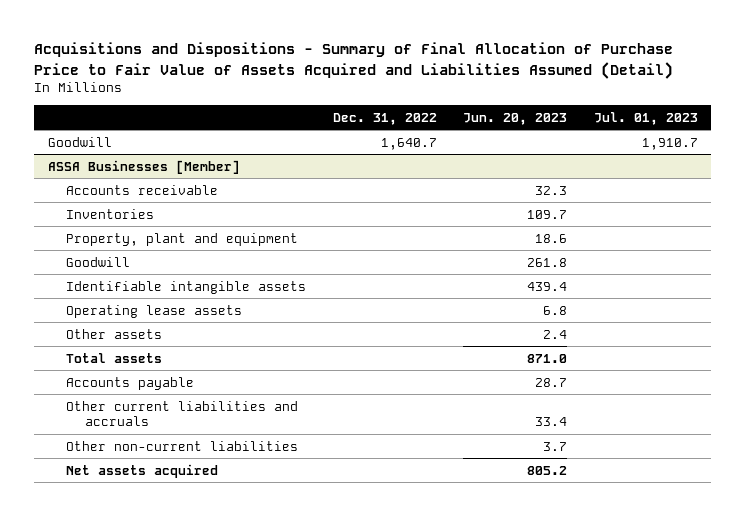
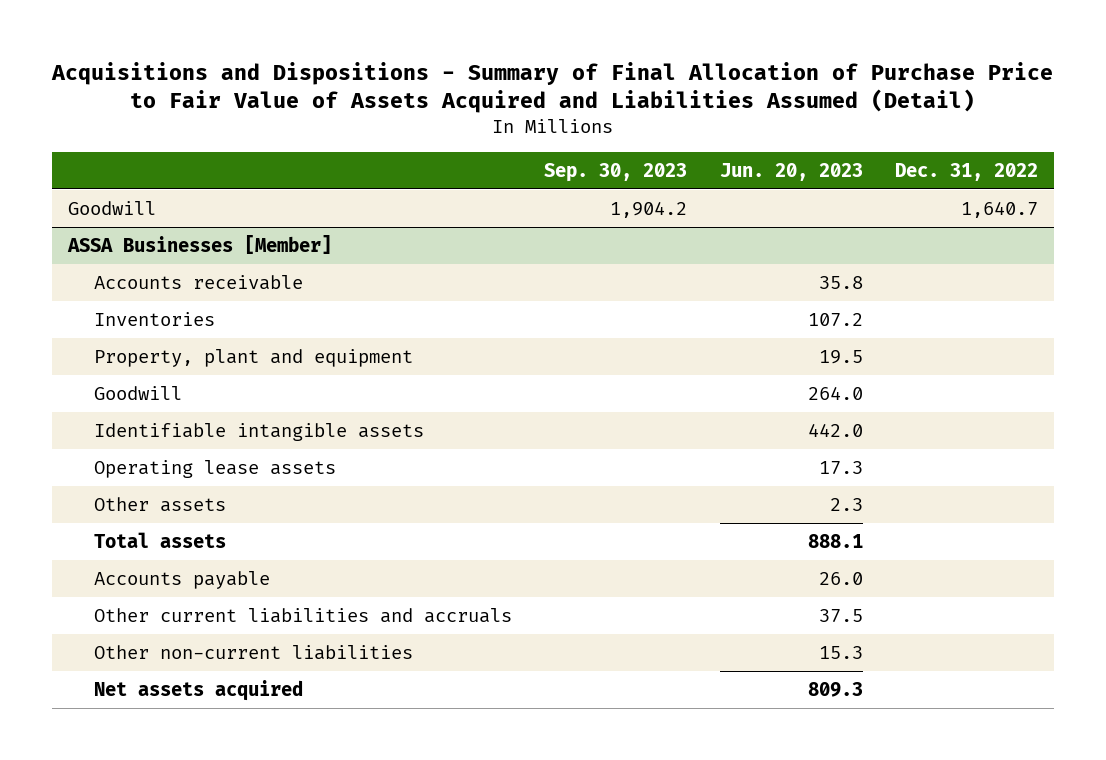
[593,111,698,125] Jul. 01, 2023 -> none
none -> [544,162,688,182] Sep. 30, 2023
[535,185,568,195] 32.3 -> [818,276,863,290] 35.8
[527,209,568,219] 109.7 -> [807,313,863,327] 107.2
[535,233,568,243] 18.6 -> [818,350,863,365] 19.5
[527,257,568,267] 261.8 -> [807,386,863,401] 264.0
[527,281,568,291] 439.4 -> [807,423,863,438] 442.0
[543,305,568,315] 6.8 -> [818,461,863,475] 17.3
[543,329,568,339] 2.4 -> [829,498,863,512] 2.3
[527,353,568,363] 871.0 -> [807,534,863,549] 888.1
[535,377,568,387] 28.7 -> [818,572,863,586] 26.0
[535,417,568,427] 33.4 -> [818,609,863,623] 37.5
[543,441,568,451] 3.7 -> [818,646,863,660] 15.3
[527,465,568,475] 805.2 -> [807,682,863,698] 809.3

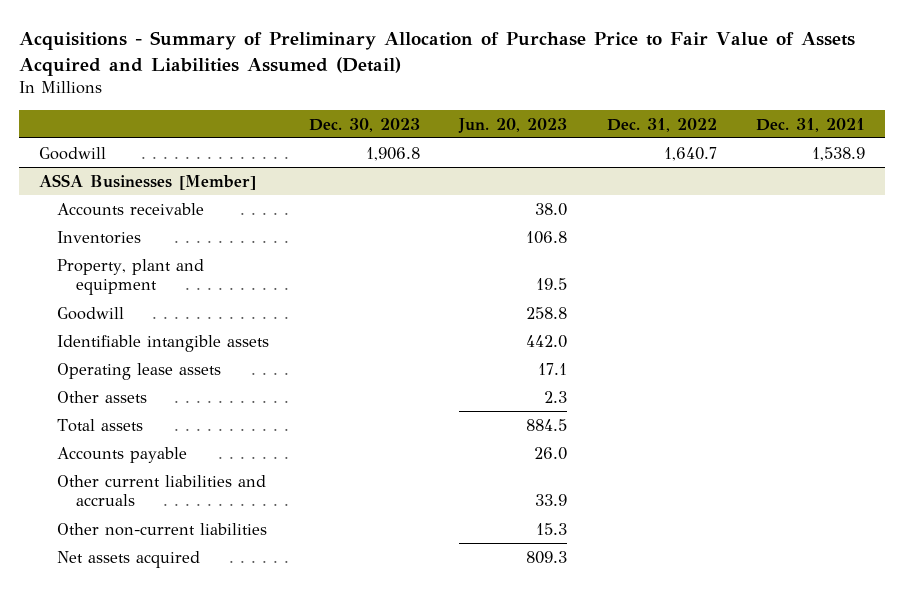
[50,62,1053,114] Acquisitions and Dispositions - Summary of Final Allocation of Purchase Price to Fair Value of Assets Acquired and Liabilities Assumed (Detail) -> [19,30,856,76] Acquisitions - Summary of Preliminary Allocation of Purchase Price to Fair Value of Assets Acquired and Liabilities Assumed (Detail)
[544,162,688,182] Sep. 30, 2023 -> none
none -> [308,117,420,132] Dec. 30, 2023
none -> [756,117,866,132] Dec. 31, 2021
[818,276,863,290] 35.8 -> [535,202,568,216] 38.0
[807,313,863,327] 107.2 -> [526,230,568,244] 106.8
[807,386,863,401] 264.0 -> [526,306,568,319] 258.8
[818,461,863,475] 17.3 -> [538,362,568,375] 17.1
[807,534,863,549] 888.1 -> [526,418,568,431] 884.5
[818,609,863,623] 37.5 -> [535,494,568,507] 33.9

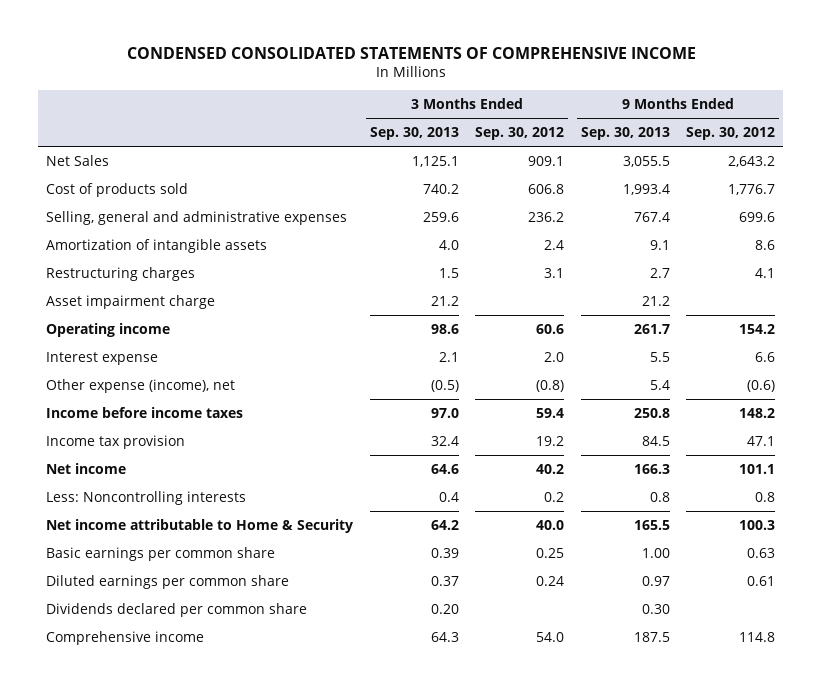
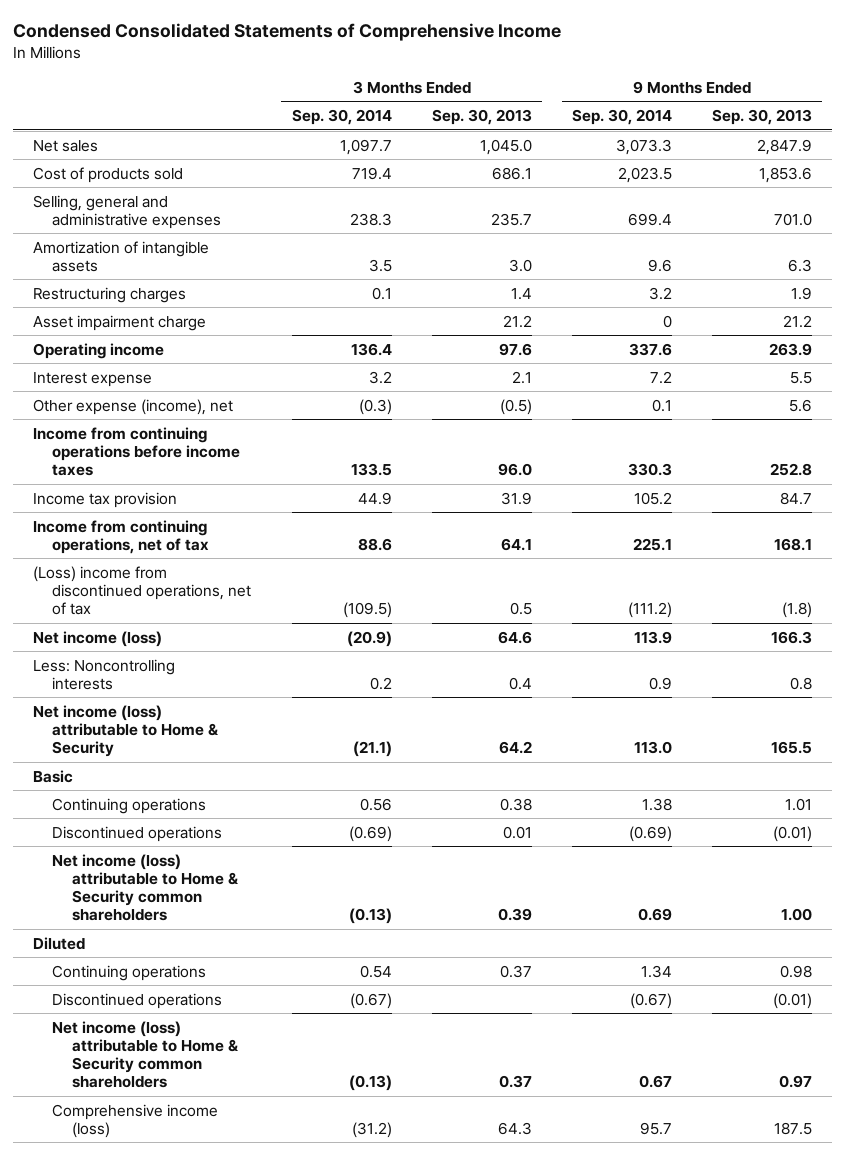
[126,46,696,59] CONDENSED CONSOLIDATED STATEMENTS OF COMPREHENSIVE INCOME -> [12,22,561,41] Condensed Consolidated Statements of Comprehensive Income
[475,126,565,140] Sep. 30, 2012 -> none
[686,126,776,140] Sep. 30, 2012 -> none
none -> [291,109,392,126] Sep. 30, 2014
none -> [571,109,672,126] Sep. 30, 2014
[46,154,110,166] Net Sales -> [32,139,98,152] Net sales
[411,155,459,167] 1,125.1 -> [479,138,532,155] 1,045.0
[622,155,670,167] 3,055.5 -> [757,138,813,155] 2,847.9
[422,183,459,194] 740.2 -> [491,166,532,180] 686.1
[622,183,670,195] 1,993.4 -> [759,166,813,183] 1,853.6
[422,211,459,222] 259.6 -> [490,212,532,226] 235.7
[633,211,670,222] 767.4 -> [774,212,813,226] 701.0
[438,239,459,250] 4.0 -> [508,258,532,272] 3.0
[649,239,670,250] 9.1 -> [788,258,813,272] 6.3
[438,267,459,278] 1.5 -> [510,287,532,300] 1.4
[649,267,670,278] 2.7 -> [791,286,813,300] 1.9
[430,323,459,334] 98.6 -> [498,342,532,356] 97.6
[633,323,670,334] 261.7 -> [769,342,813,356] 263.9
[649,379,670,390] 5.4 -> [789,398,813,412] 5.6
[46,406,244,418] Income before income taxes -> [32,426,241,477] Income from continuing operations before income taxes
[430,407,459,418] 97.0 -> [497,463,532,477] 96.0
[633,407,670,418] 250.8 -> [770,463,813,477] 252.8
[430,435,459,446] 32.4 -> [500,491,532,505] 31.9
[641,435,670,446] 84.5 -> [780,491,813,505] 84.7
none -> [32,519,210,554] Income from continuing operations, net of tax
none -> [32,565,252,616] (Loss) income from discontinued operations, net of tax
[46,462,127,474] Net income -> [32,630,162,647] Net income (loss)
[46,602,308,617] Dividends declared per common share -> none
[46,518,354,533] Net income attributable to Home & Security -> [32,704,220,758] Net income (loss) attributable to Home & Security
none -> [32,769,73,783] Basic
none -> [52,797,207,814] Continuing operations
none -> [52,825,223,842] Discontinued operations
[46,546,276,561] Basic earnings per common share -> [52,853,240,922] Net income (loss) attributable to Home & Security common shareholders
none -> [32,936,85,950] Diluted
none -> [52,964,207,981] Continuing operations
none -> [52,992,223,1009] Discontinued operations
[46,574,290,589] Diluted earnings per common share -> [52,1020,240,1089] Net income (loss) attributable to Home & Security common shareholders
[46,630,205,645] Comprehensive income -> [52,1103,219,1138] Comprehensive income (loss)

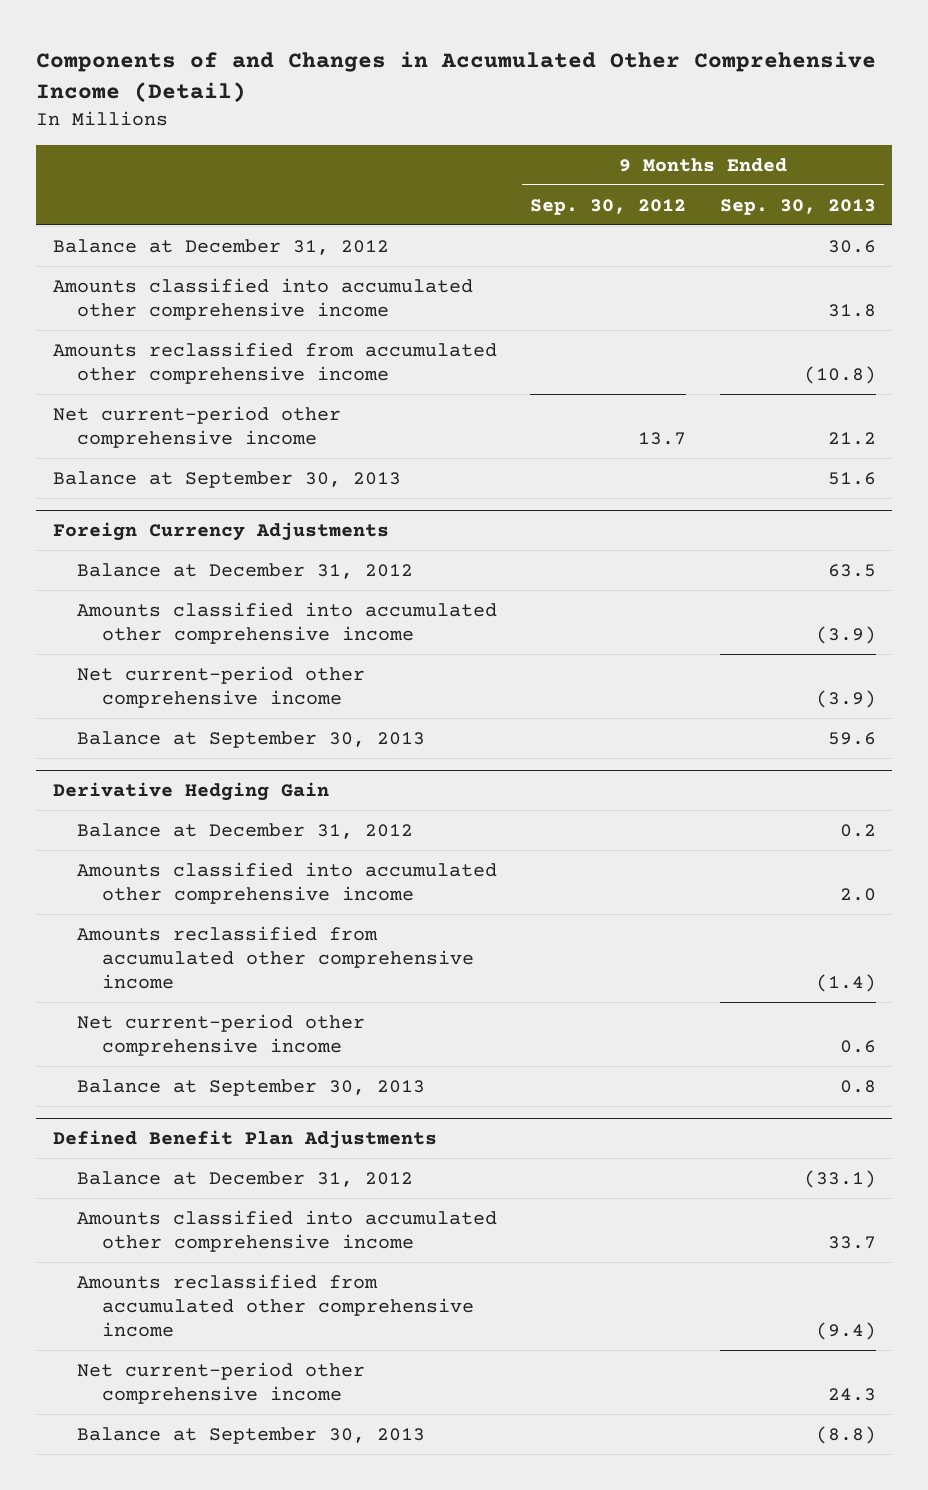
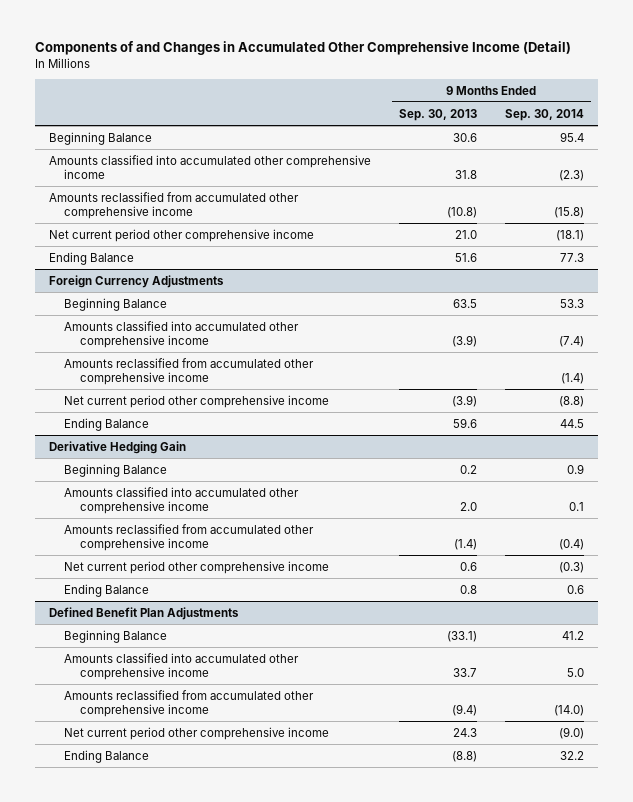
[530,198,687,215] Sep. 30, 2012 -> none
none -> [504,108,584,121] Sep. 30, 2014
[52,238,389,255] Balance at December 31, 2012 -> [48,131,152,145] Beginning Balance
[52,405,341,448] Net current-period other comprehensive income -> [48,228,314,242] Net current period other comprehensive income
[827,431,876,445] 21.2 -> [454,229,477,239] 21.0
[52,470,401,488] Balance at September 30, 2013 -> [48,251,134,265] Ending Balance
[77,562,414,579] Balance at December 31, 2012 -> [64,297,168,311] Beginning Balance
none -> [64,357,315,385] Amounts reclassified from accumulated other comprehensive income
[77,665,366,708] Net current-period other comprehensive income -> [64,394,330,408] Net current period other comprehensive income
[77,730,426,748] Balance at September 30, 2013 -> [64,417,150,431] Ending Balance
[77,822,414,839] Balance at December 31, 2012 -> [64,463,168,477] Beginning Balance
[77,1013,366,1056] Net current-period other comprehensive income -> [64,560,330,574] Net current period other comprehensive income
[77,1078,426,1096] Balance at September 30, 2013 -> [64,583,150,597] Ending Balance
[77,1170,414,1187] Balance at December 31, 2012 -> [64,629,168,643] Beginning Balance
[77,1361,366,1404] Net current-period other comprehensive income -> [64,726,330,740] Net current period other comprehensive income
[77,1426,426,1444] Balance at September 30, 2013 -> [64,749,150,763] Ending Balance

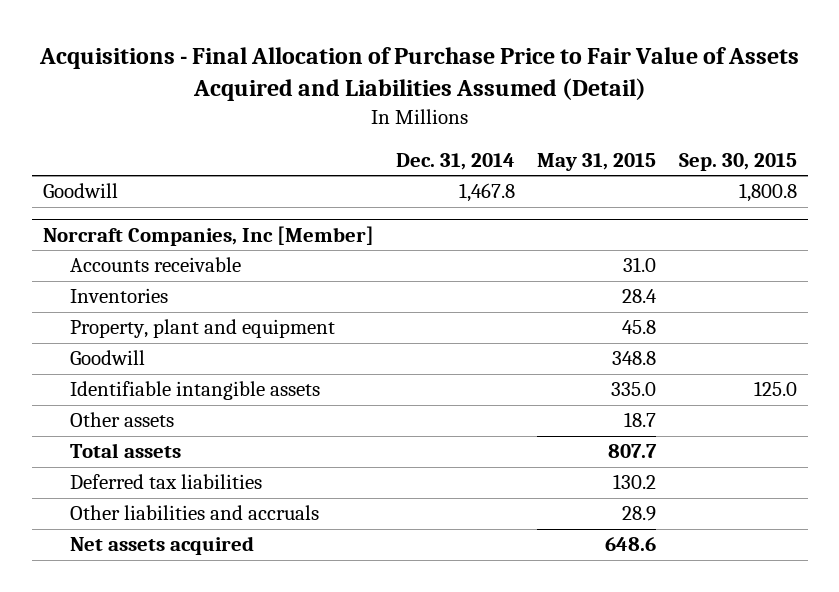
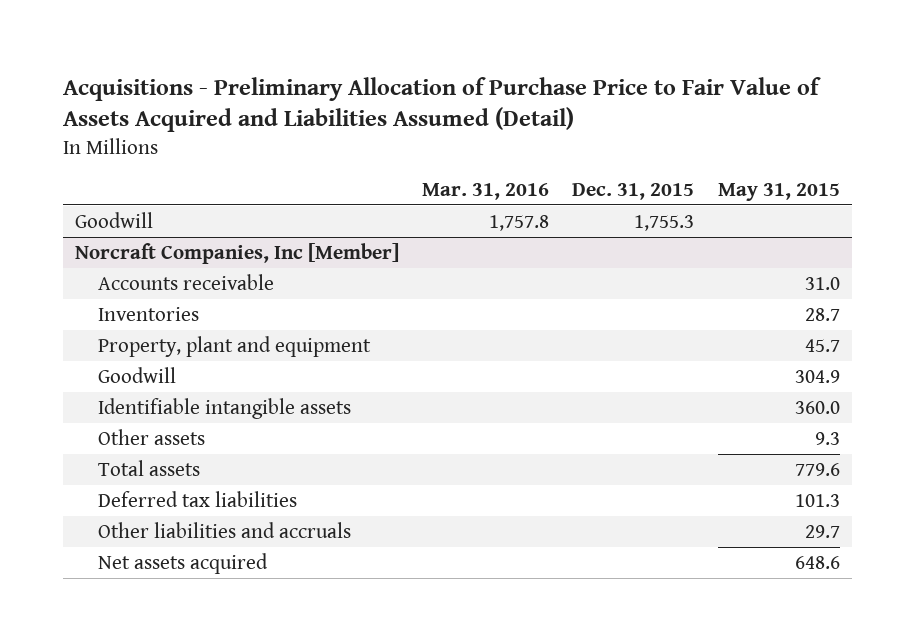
[38,46,799,101] Acquisitions - Final Allocation of Purchase Price to Fair Value of Assets Acquired and Liabilities Assumed (Detail) -> [62,76,821,133] Acquisitions - Preliminary Allocation of Purchase Price to Fair Value of Assets Acquired and Liabilities Assumed (Detail)
[396,152,516,170] Dec. 31, 2014 -> none
[678,152,797,171] Sep. 30, 2015 -> none
none -> [422,182,550,200] Mar. 31, 2016
none -> [572,182,695,200] Dec. 31, 2015
[622,289,658,304] 28.4 -> [804,307,840,321] 28.7
[622,320,657,335] 45.8 -> [804,338,840,352] 45.7
[612,351,657,366] 348.8 -> [794,369,840,383] 304.9
[611,382,657,397] 335.0 -> [794,400,840,414] 360.0
[624,412,657,428] 18.7 -> [814,431,840,445] 9.3
[608,444,658,459] 807.7 -> [794,462,840,476] 779.6
[613,474,657,490] 130.2 -> [794,493,840,507] 101.3
[622,506,657,522] 28.9 -> [804,524,840,538] 29.7

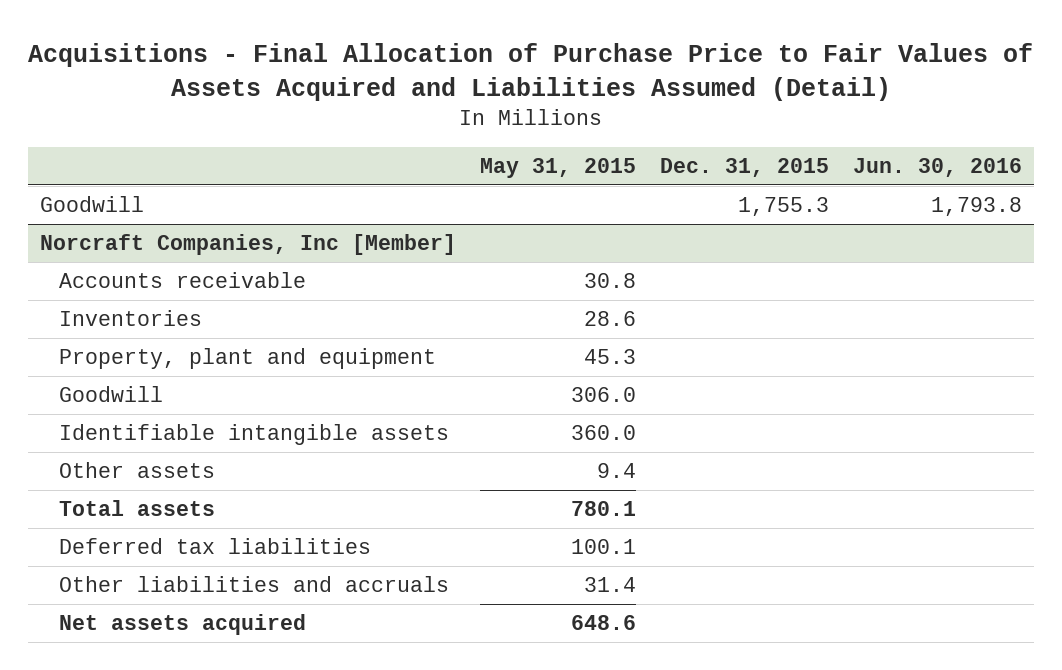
[62,76,821,133] Acquisitions - Preliminary Allocation of Purchase Price to Fair Value of Assets Acquired and Liabilities Assumed (Detail) -> [28,43,1034,101] Acquisitions - Final Allocation of Purchase Price to Fair Values of Assets Acquired and Liabilities Assumed (Detail)
[422,182,550,200] Mar. 31, 2016 -> none
none -> [852,158,1022,178] Jun. 30, 2016
[804,276,840,290] 31.0 -> [584,273,637,289] 30.8
[804,307,840,321] 28.7 -> [584,311,637,327] 28.6
[804,338,840,352] 45.7 -> [584,349,637,365] 45.3
[794,369,840,383] 304.9 -> [571,387,637,403] 306.0
[814,431,840,445] 9.3 -> [597,463,637,479] 9.4
[794,462,840,476] 779.6 -> [571,501,637,517] 780.1
[794,493,840,507] 101.3 -> [571,539,637,555] 100.1
[804,524,840,538] 29.7 -> [584,577,637,593] 31.4

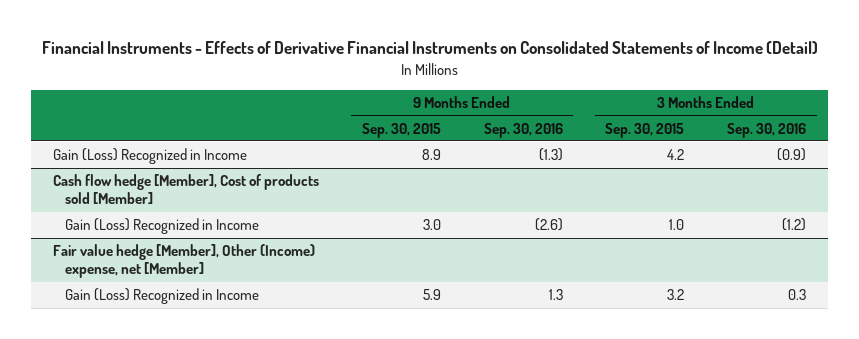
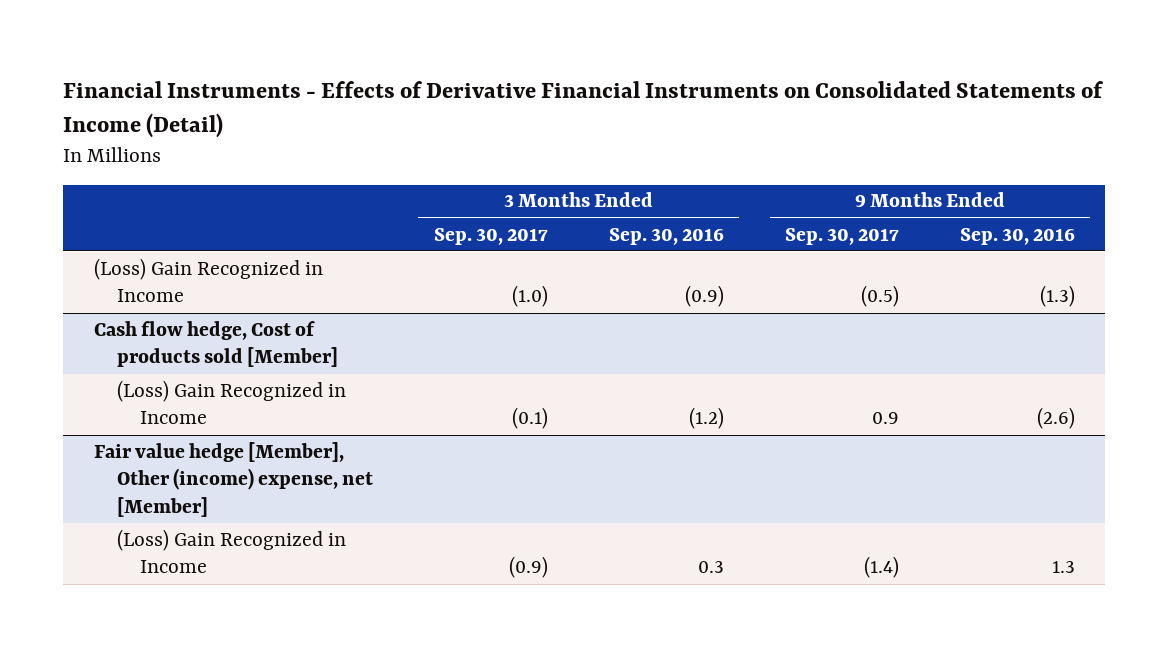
[361,122,441,138] Sep. 30, 2015 -> none
[605,122,685,138] Sep. 30, 2015 -> none
none -> [433,227,548,245] Sep. 30, 2017
none -> [784,227,899,245] Sep. 30, 2017
[52,148,247,165] Gain (Loss) Recognized in Income -> [93,257,323,303] (Loss) Gain Recognized in Income
[52,174,319,205] Cash flow hedge [Member], Cost of products sold [Member] -> [93,320,338,368] Cash flow hedge, Cost of products sold [Member]
[65,218,260,235] Gain (Loss) Recognized in Income -> [116,379,346,425] (Loss) Gain Recognized in Income
[52,244,315,279] Fair value hedge [Member], Other (Income) expense, net [Member] -> [93,441,373,518] Fair value hedge [Member], Other (income) expense, net [Member]
[65,288,260,305] Gain (Loss) Recognized in Income -> [116,528,346,574] (Loss) Gain Recognized in Income

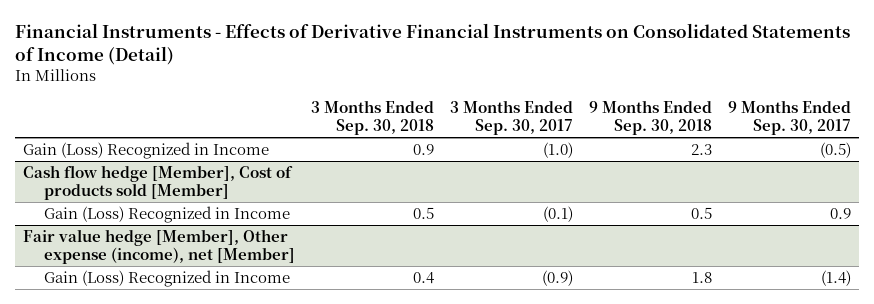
[608,227,724,245] Sep. 30, 2016 -> none
[959,227,1075,245] Sep. 30, 2016 -> none
none -> [310,100,434,136] 3 Months Ended Sep. 30, 2018
none -> [589,100,713,136] 9 Months Ended Sep. 30, 2018
[93,257,323,303] (Loss) Gain Recognized in Income -> [23,141,270,159] Gain (Loss) Recognized in Income
[93,320,338,368] Cash flow hedge, Cost of products sold [Member] -> [23,164,294,201] Cash flow hedge [Member], Cost of products sold [Member]
[116,379,346,425] (Loss) Gain Recognized in Income -> [43,205,290,223] Gain (Loss) Recognized in Income
[93,441,373,518] Fair value hedge [Member], Other (income) expense, net [Member] -> [23,228,295,265] Fair value hedge [Member], Other expense (income), net [Member]
[116,528,346,574] (Loss) Gain Recognized in Income -> [43,269,290,287] Gain (Loss) Recognized in Income

